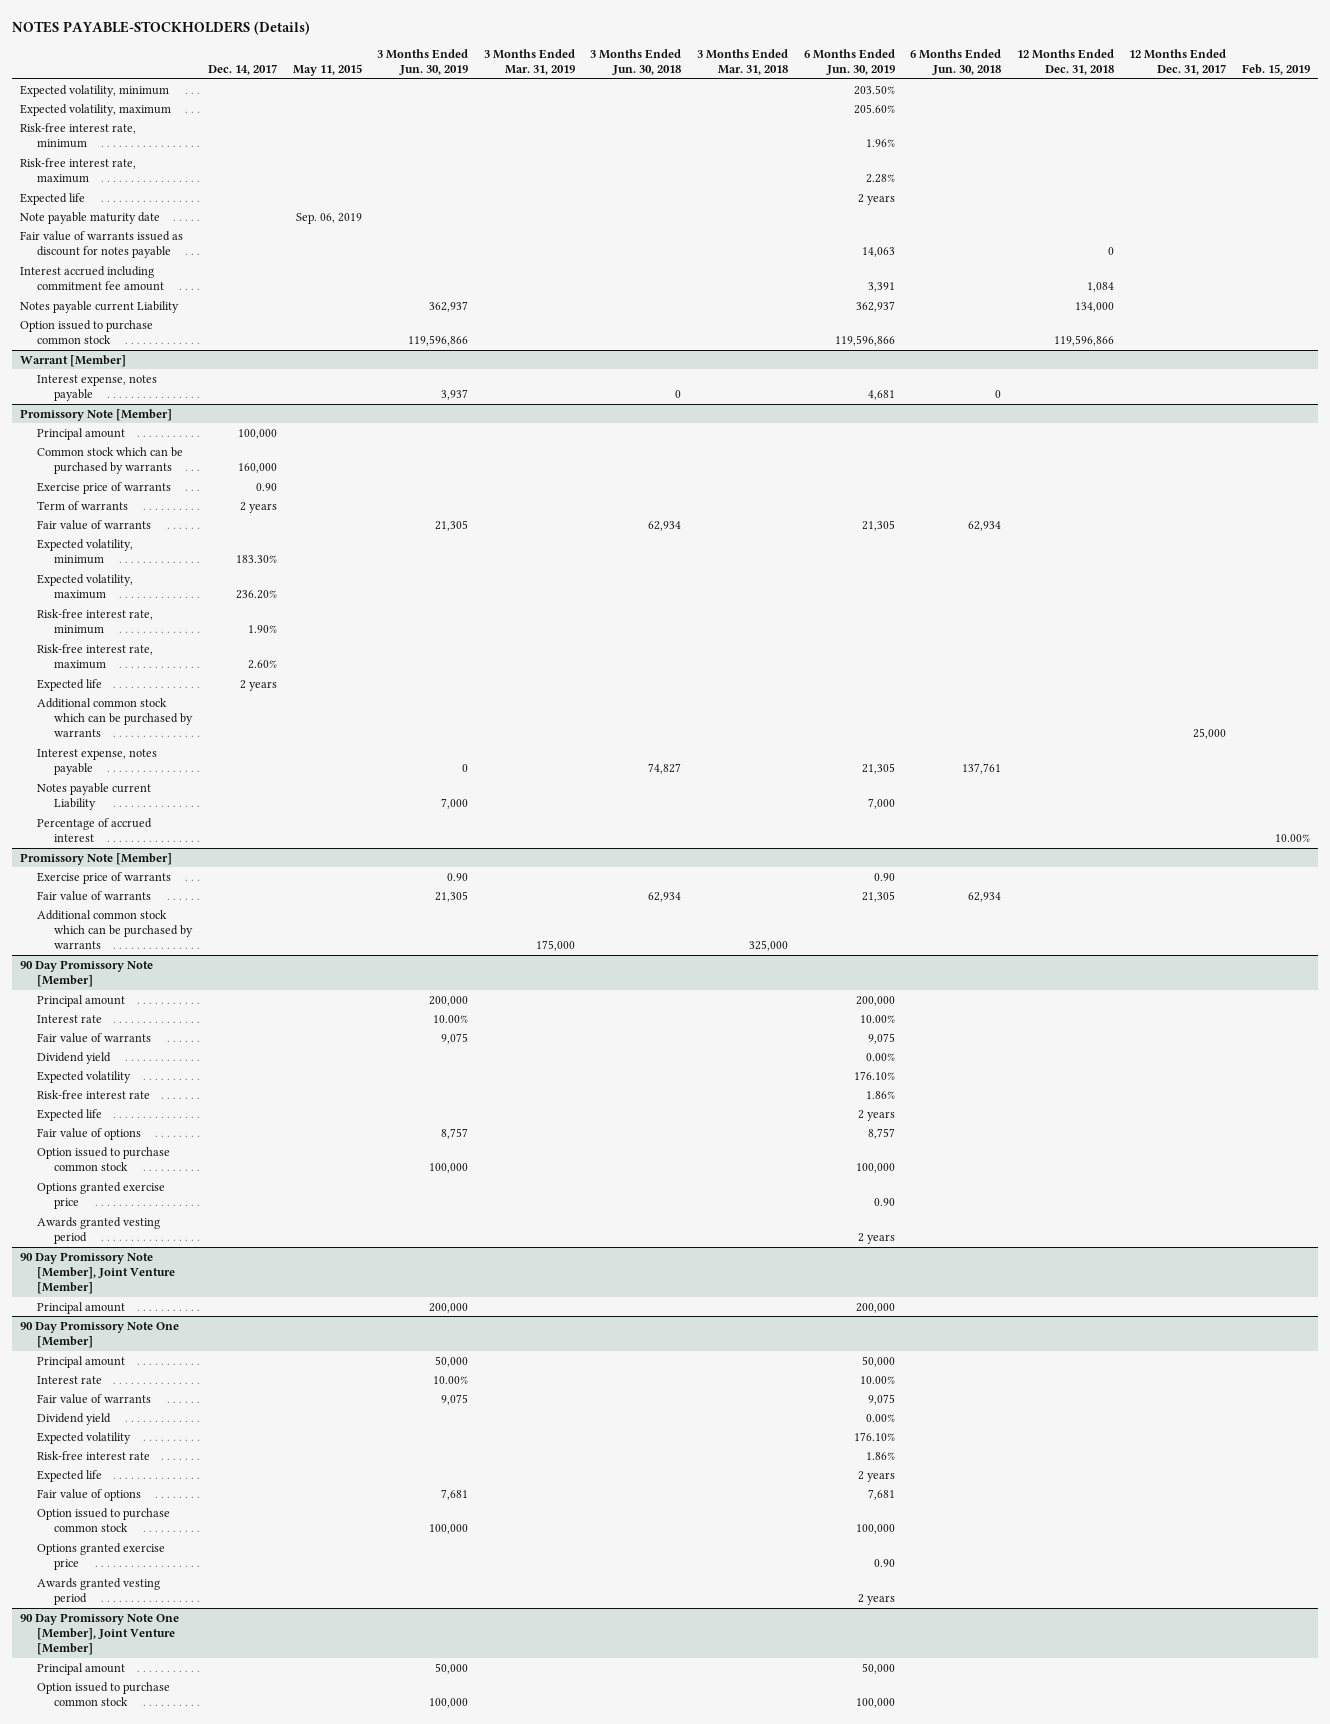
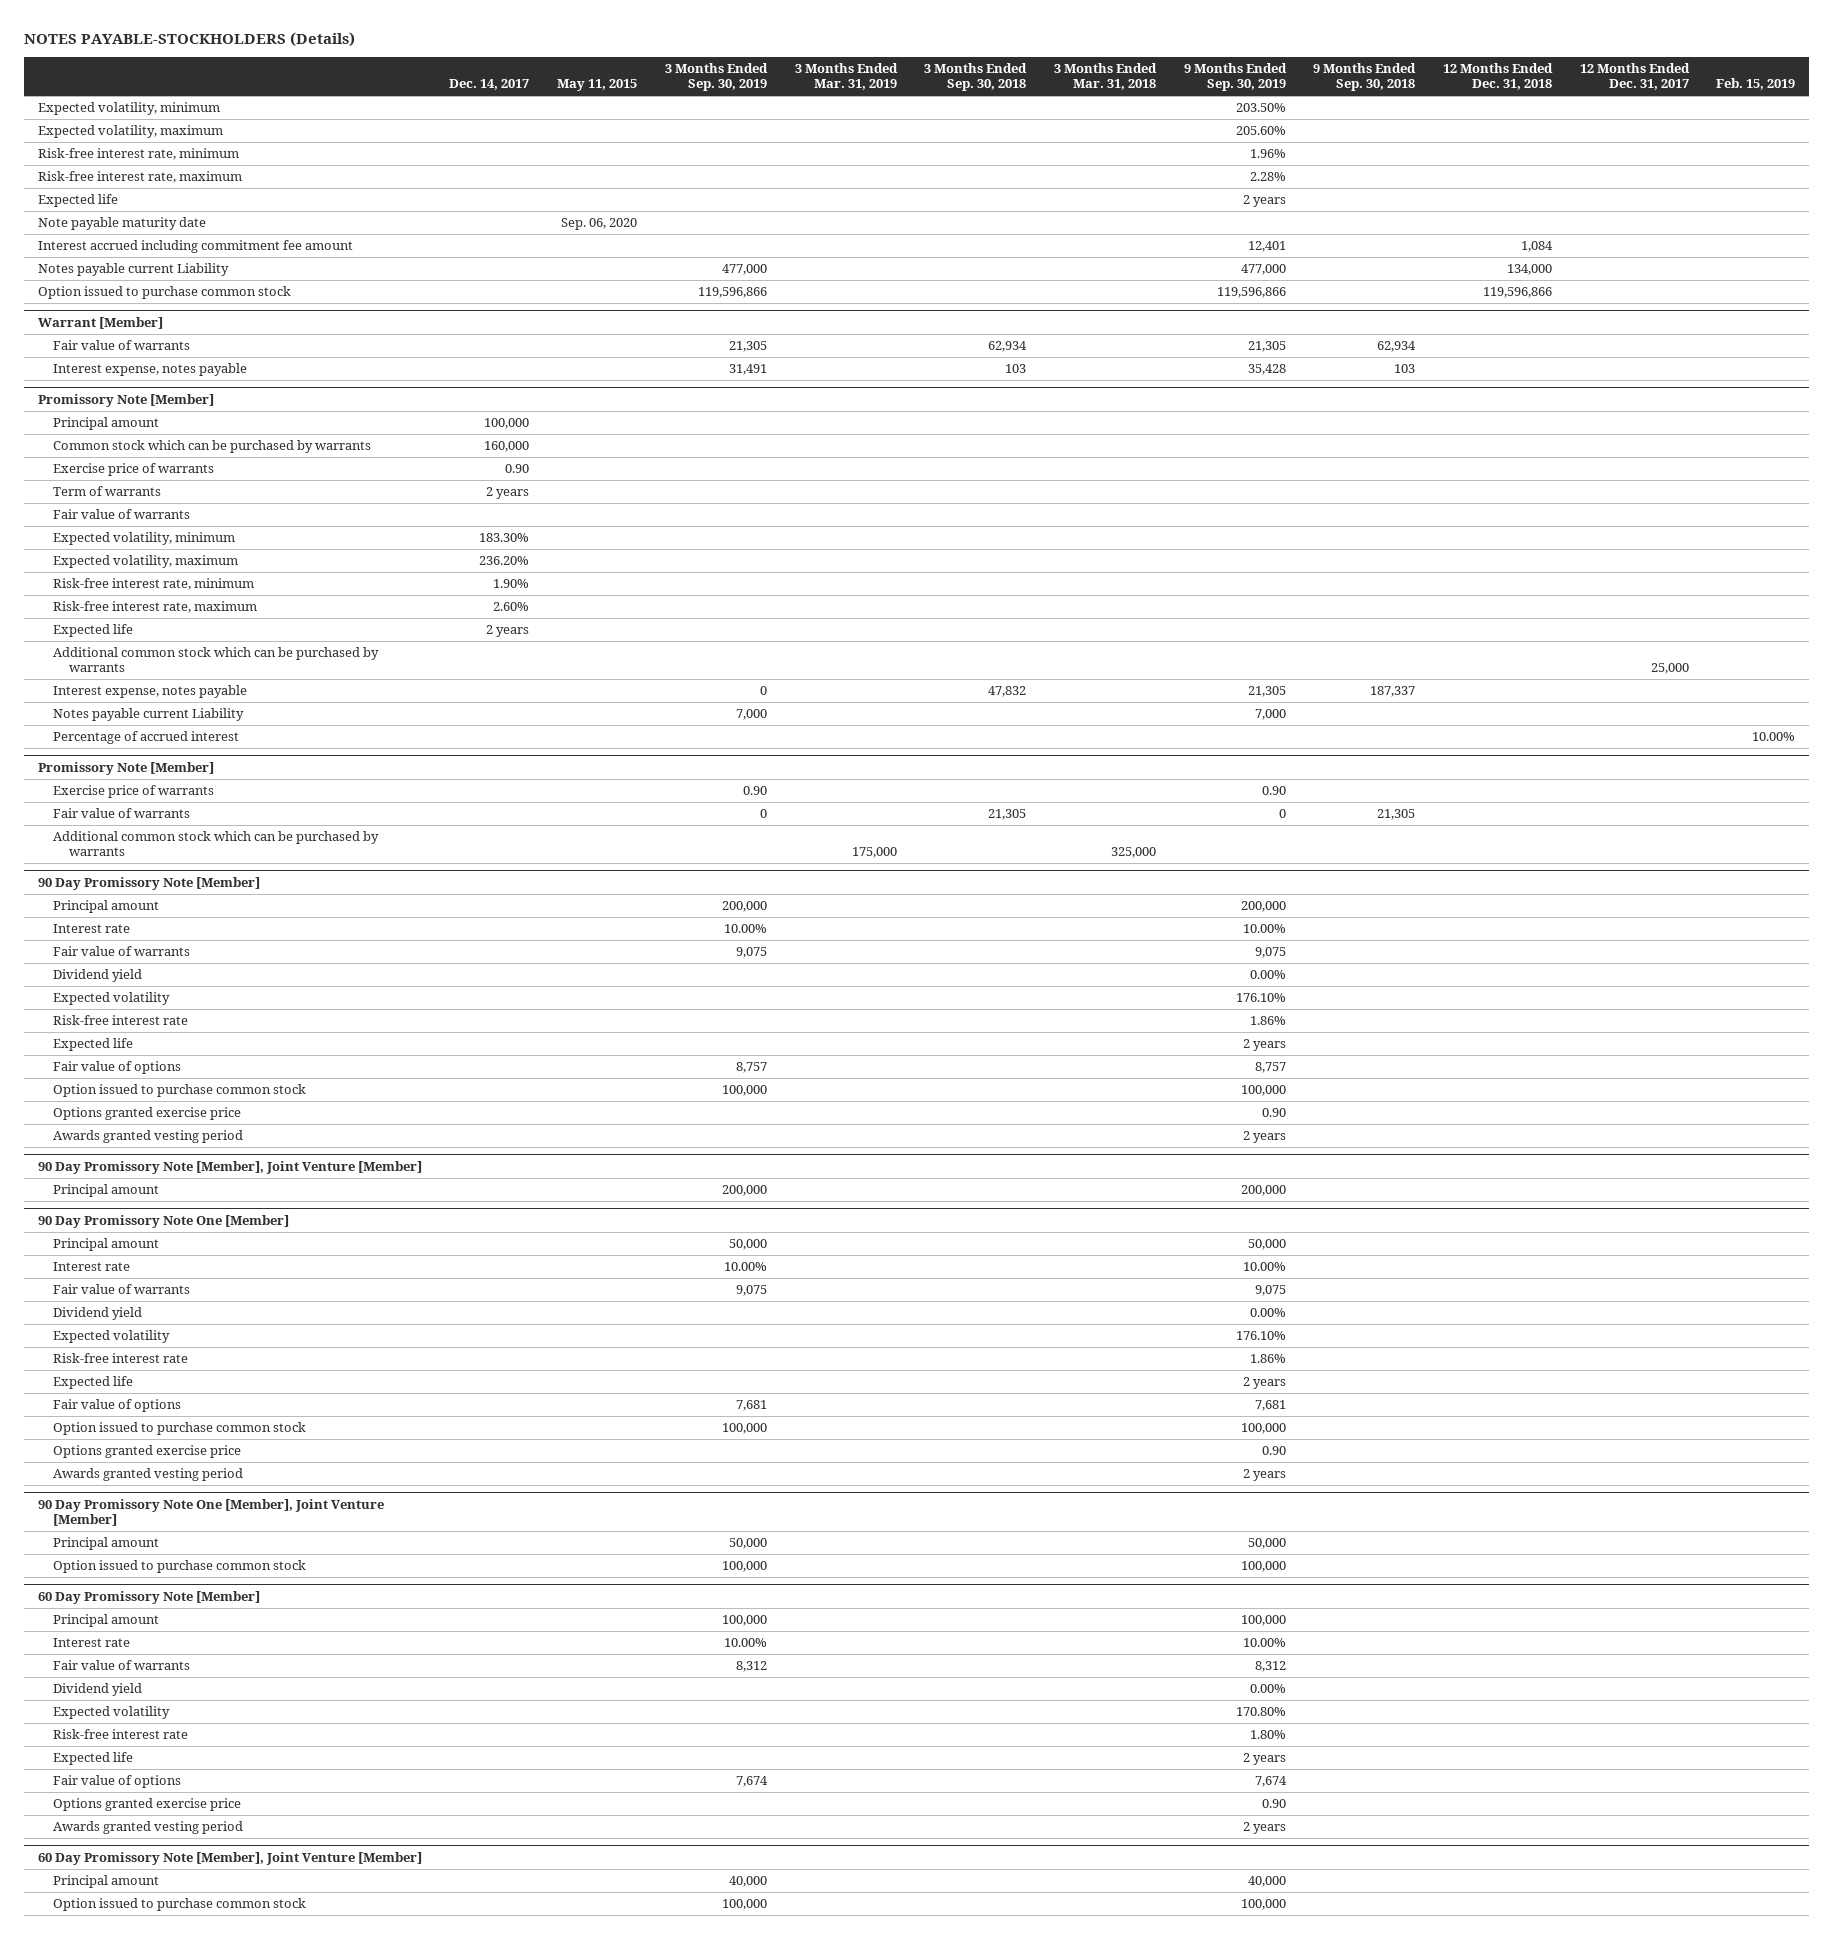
[377,48,469,76] 3 Months Ended Jun. 30, 2019 -> none
[590,48,682,76] 3 Months Ended Jun. 30, 2018 -> none
[803,48,895,76] 6 Months Ended Jun. 30, 2019 -> none
[910,48,1002,76] 6 Months Ended Jun. 30, 2018 -> none
none -> [664,63,768,92] 3 Months Ended Sep. 30, 2019
none -> [924,63,1028,92] 3 Months Ended Sep. 30, 2018
none -> [1183,63,1287,92] 9 Months Ended Sep. 30, 2019
none -> [1313,63,1417,92] 9 Months Ended Sep. 30, 2018
[20,230,184,258] Fair value of warrants issued as discount for notes payable -> none
[295,212,362,224] Sep. 06, 2019 -> [561,218,638,231] Sep. 06, 2020
none -> [53,340,191,351] Fair value of warrants
none -> [37,1590,260,1604] 60 Day Promissory Note [Member]
none -> [53,1614,160,1628] Principal amount
none -> [53,1638,131,1648] Interest rate
none -> [53,1660,191,1671] Fair value of warrants
none -> [53,1683,143,1697] Dividend yield
none -> [53,1706,171,1720] Expected volatility
none -> [53,1729,189,1740] Risk-free interest rate
none -> [53,1752,134,1766] Expected life
none -> [53,1775,182,1789] Fair value of options
none -> [53,1798,242,1812] Options granted exercise price
none -> [53,1821,244,1835] Awards granted vesting period
none -> [37,1851,422,1865] 60 Day Promissory Note [Member], Joint Venture [Member]
none -> [53,1875,160,1889] Principal amount
none -> [53,1898,307,1912] Option issued to purchase common stock

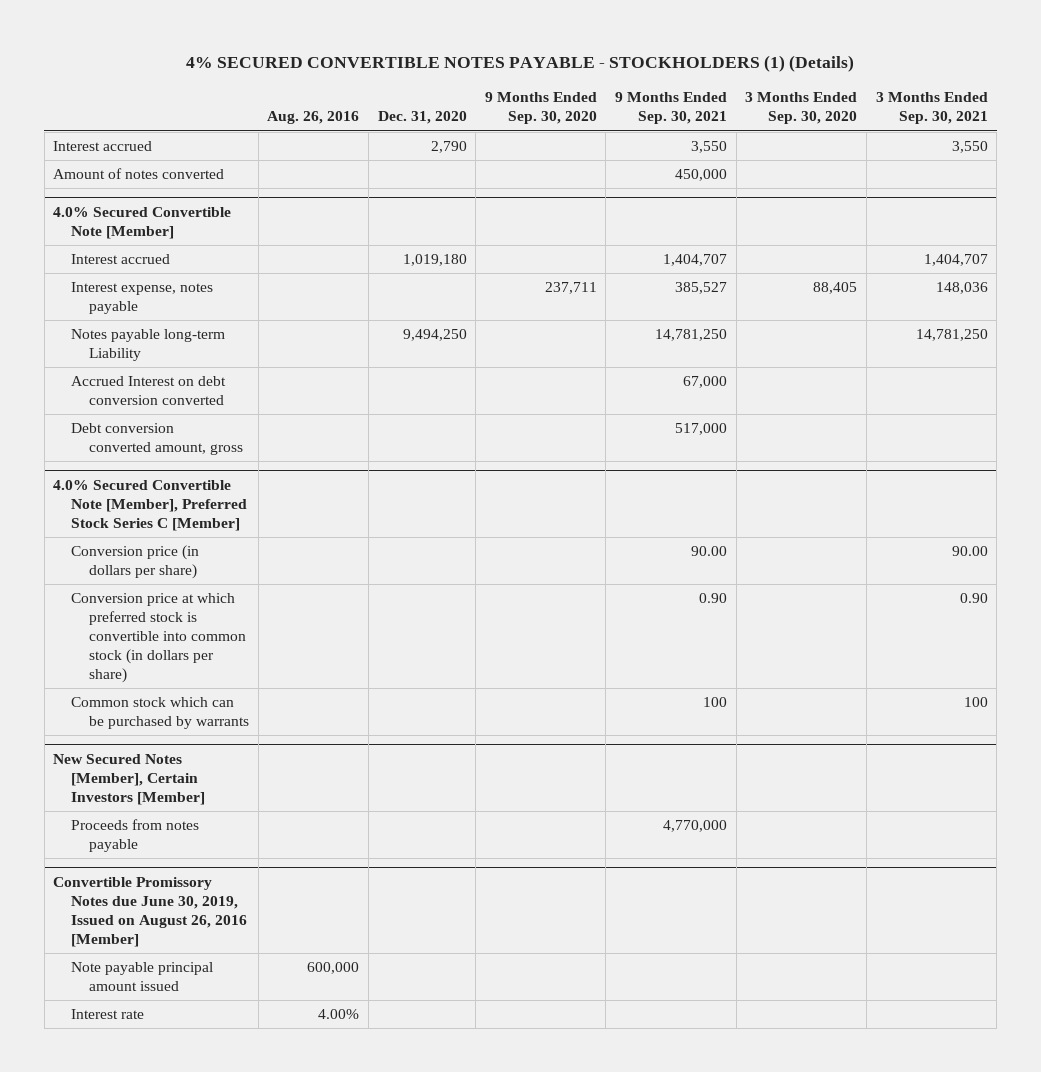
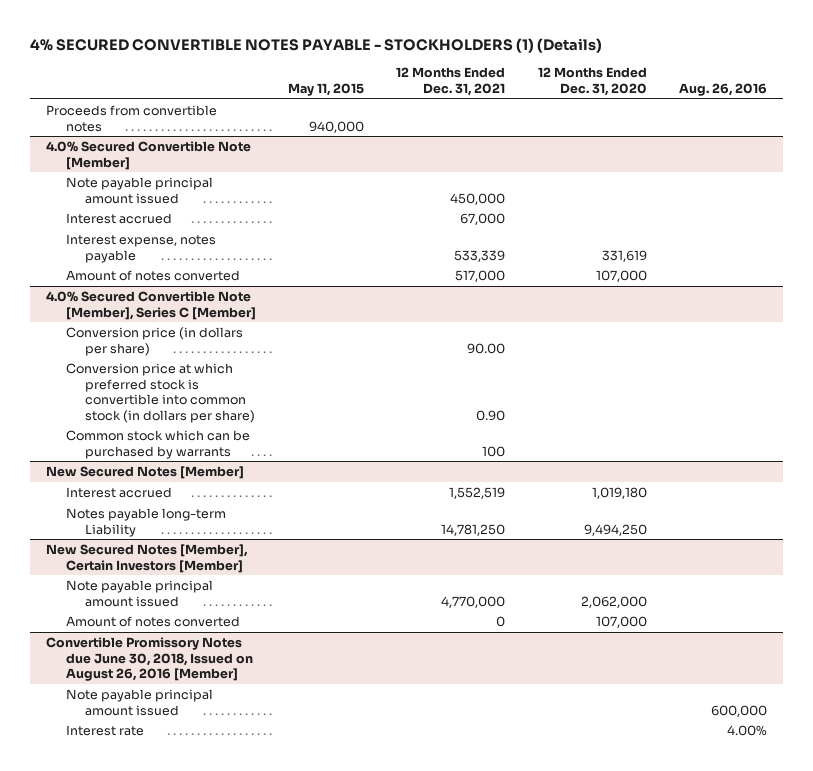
[377,111,467,125] Dec. 31, 2020 -> none
[484,92,597,125] 9 Months Ended Sep. 30, 2020 -> none
[615,92,728,125] 9 Months Ended Sep. 30, 2021 -> none
[745,92,858,125] 3 Months Ended Sep. 30, 2020 -> none
[875,92,988,125] 3 Months Ended Sep. 30, 2021 -> none
none -> [287,83,364,97] May 11, 2015
none -> [396,67,506,97] 12 Months Ended Dec. 31, 2021
none -> [537,67,647,97] 12 Months Ended Dec. 31, 2020
[53,141,153,152] Interest accrued -> none
[53,168,225,180] Amount of notes converted -> none
none -> [46,105,218,132] Proceeds from convertible notes
none -> [65,177,213,204] Note payable principal amount issued
[71,329,226,362] Notes payable long-term Liability -> none
[71,376,227,406] Accrued Interest on debt conversion converted -> none
[71,423,244,456] Debt conversion converted amount, gross -> none
none -> [65,270,240,282] Amount of notes converted
[53,479,248,531] 4.0% Secured Convertible Note [Member], Preferred Stock Series C [Member] -> [46,291,256,320] 4.0% Secured Convertible Note [Member], Series C [Member]
none -> [46,466,245,480] New Secured Notes [Member]
none -> [65,487,172,499] Interest accrued
none -> [65,508,226,537] Notes payable long-term Liability
[71,819,200,853] Proceeds from notes payable -> none
none -> [65,580,213,607] Note payable principal amount issued
none -> [65,616,240,628] Amount of notes converted
[53,876,248,947] Convertible Promissory Notes due June 30, 2019, Issued on August 26, 2016 [Member] -> [46,637,253,682] Convertible Promissory Notes due June 30, 2018, Issued on August 26, 2016 [Member]

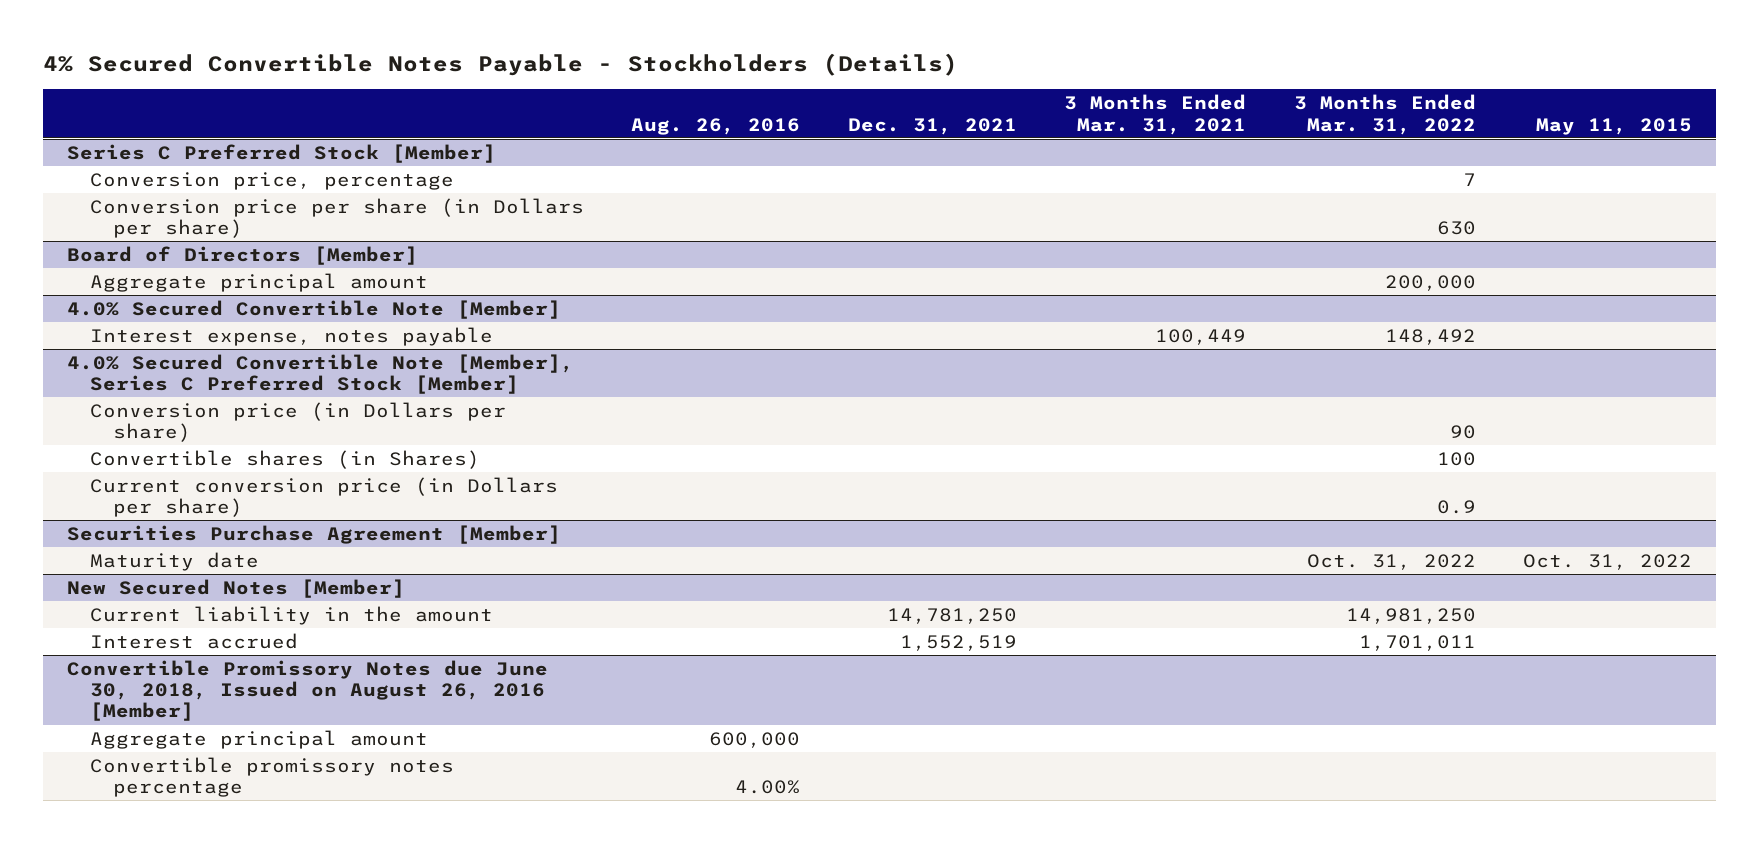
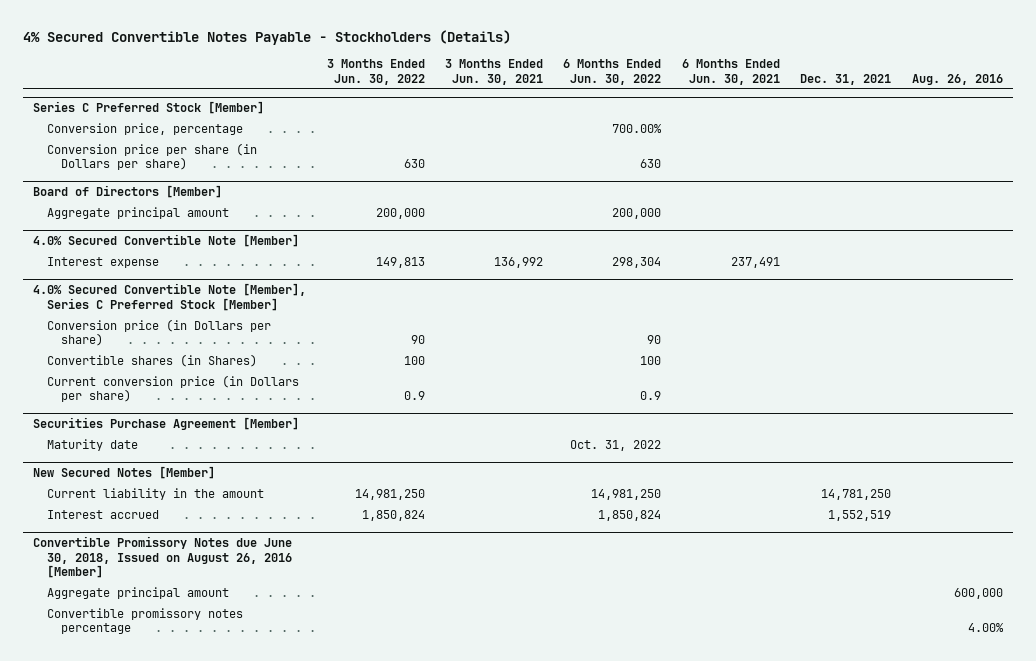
[1064,94,1247,135] 3 Months Ended Mar. 31, 2021 -> none
[1293,94,1476,135] 3 Months Ended Mar. 31, 2022 -> none
[1536,117,1693,135] May 11, 2015 -> none
none -> [326,59,425,85] 3 Months Ended Jun. 30, 2022
none -> [445,59,544,85] 3 Months Ended Jun. 30, 2021
none -> [563,59,662,85] 6 Months Ended Jun. 30, 2022
none -> [681,59,780,85] 6 Months Ended Jun. 30, 2021
[89,326,493,346] Interest expense, notes payable -> [47,256,160,268] Interest expense

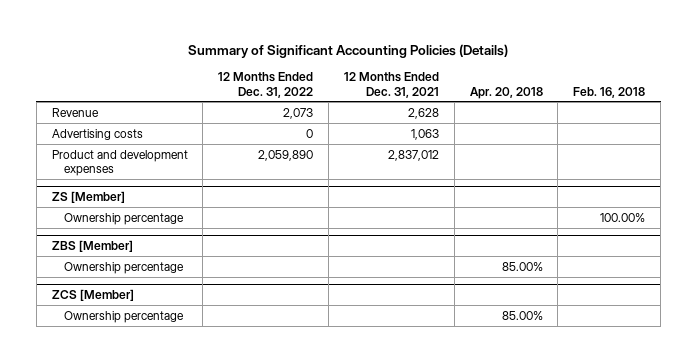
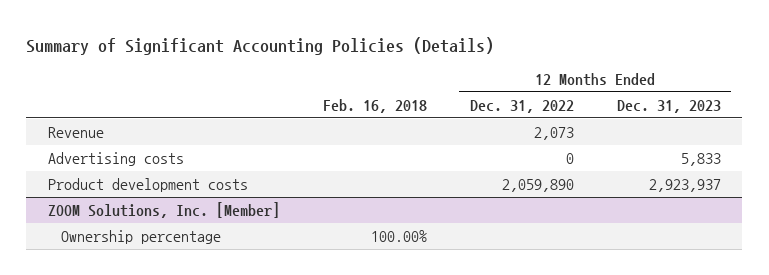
[343,72,439,98] 12 Months Ended Dec. 31, 2021 -> none
[469,86,543,99] Apr. 20, 2018 -> none
none -> [616,99,721,113] Dec. 31, 2023
[51,149,188,176] Product and development expenses -> [47,177,248,192] Product development costs
[51,190,125,203] ZS [Member] -> [47,201,280,218] ZOOM Solutions, Inc. [Member]
[51,239,133,252] ZBS [Member] -> none
[64,261,185,274] Ownership percentage -> none
[51,288,134,301] ZCS [Member] -> none
[64,310,185,323] Ownership percentage -> none

